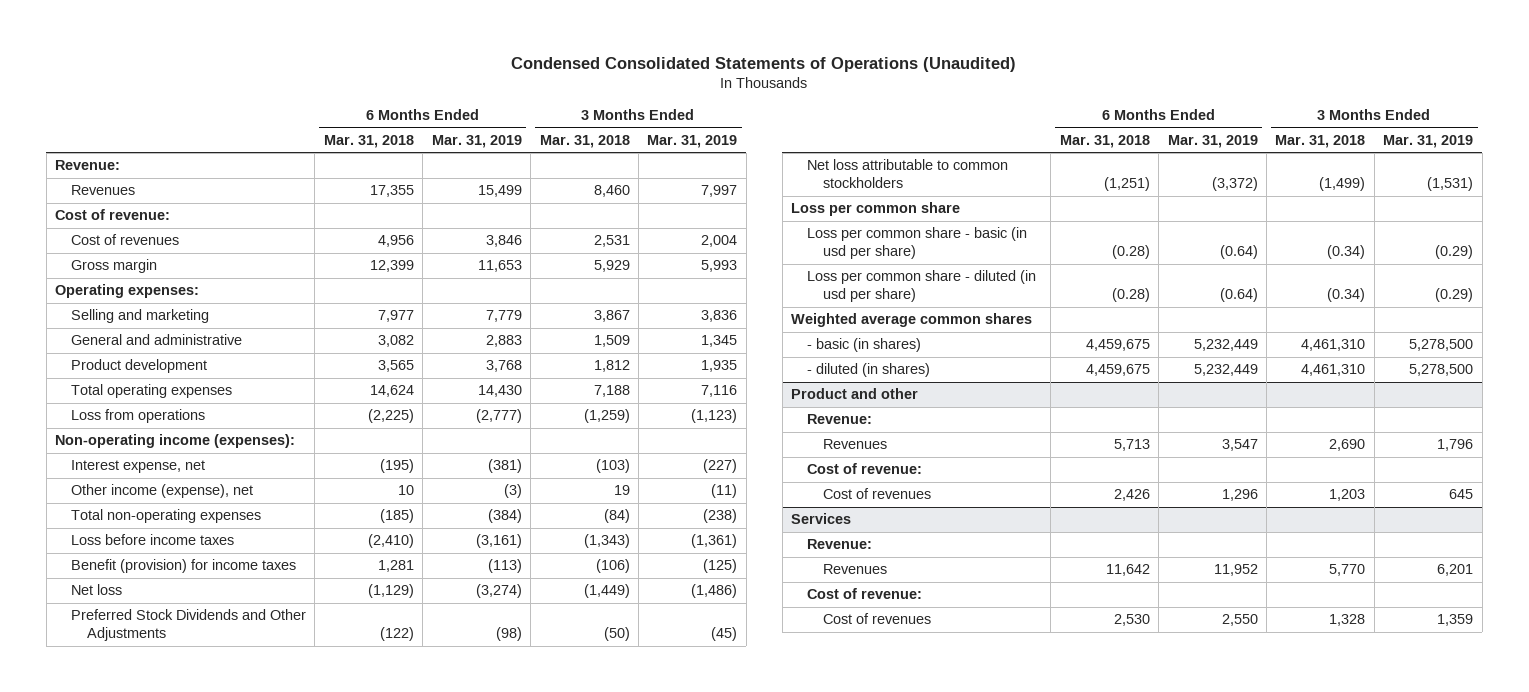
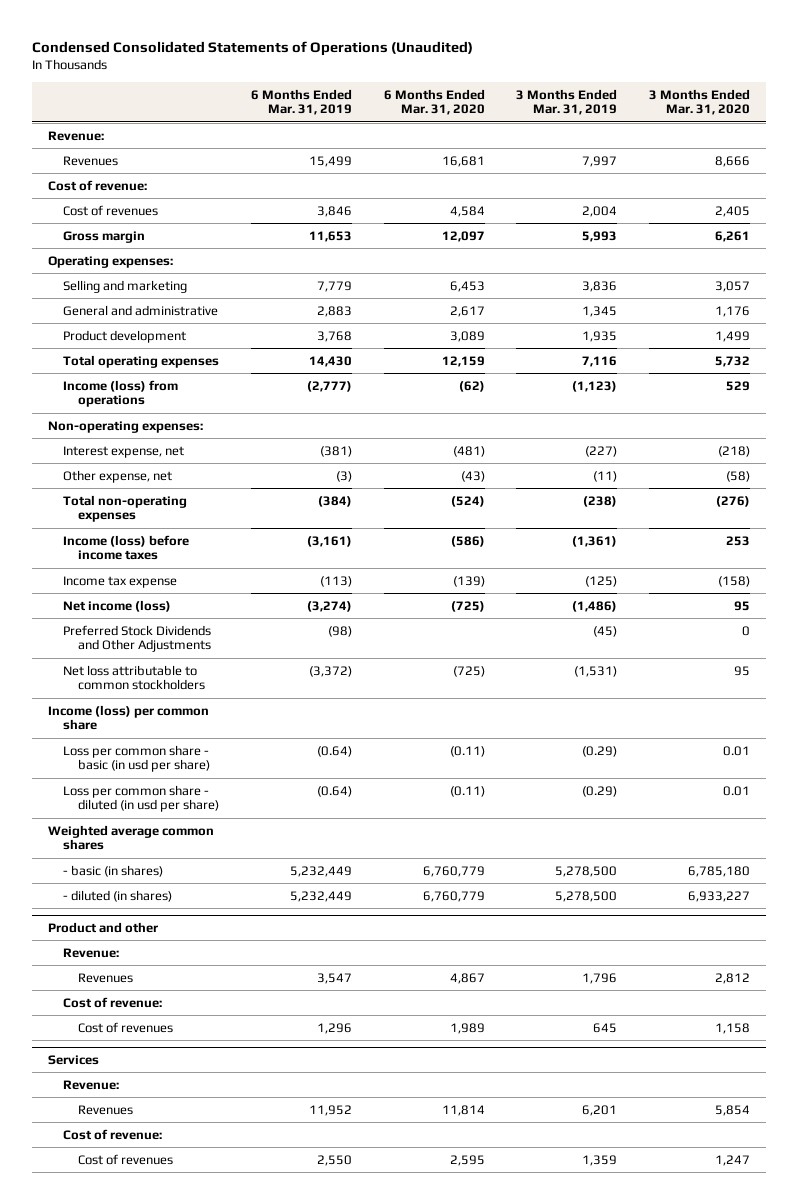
[323,134,414,148] Mar. 31, 2018 -> none
[539,134,630,148] Mar. 31, 2018 -> none
none -> [383,88,485,116] 6 Months Ended Mar. 31, 2020
none -> [649,88,751,116] 3 Months Ended Mar. 31, 2020
[70,409,205,424] Loss from operations -> [63,379,179,408] Income (loss) from operations
[55,434,296,449] Non-operating income (expenses): -> [48,420,204,433] Non-operating expenses:
[70,484,253,499] Other income (expense), net -> [63,469,173,483] Other expense, net
[70,534,234,546] Loss before income taxes -> [63,534,190,561] Income (loss) before income taxes
[70,559,296,574] Benefit (provision) for income taxes -> [63,575,178,588] Income tax expense
[70,584,122,596] Net loss -> [63,599,172,612] Net income (loss)
[791,202,961,217] Loss per common share -> [48,704,210,731] Income (loss) per common share

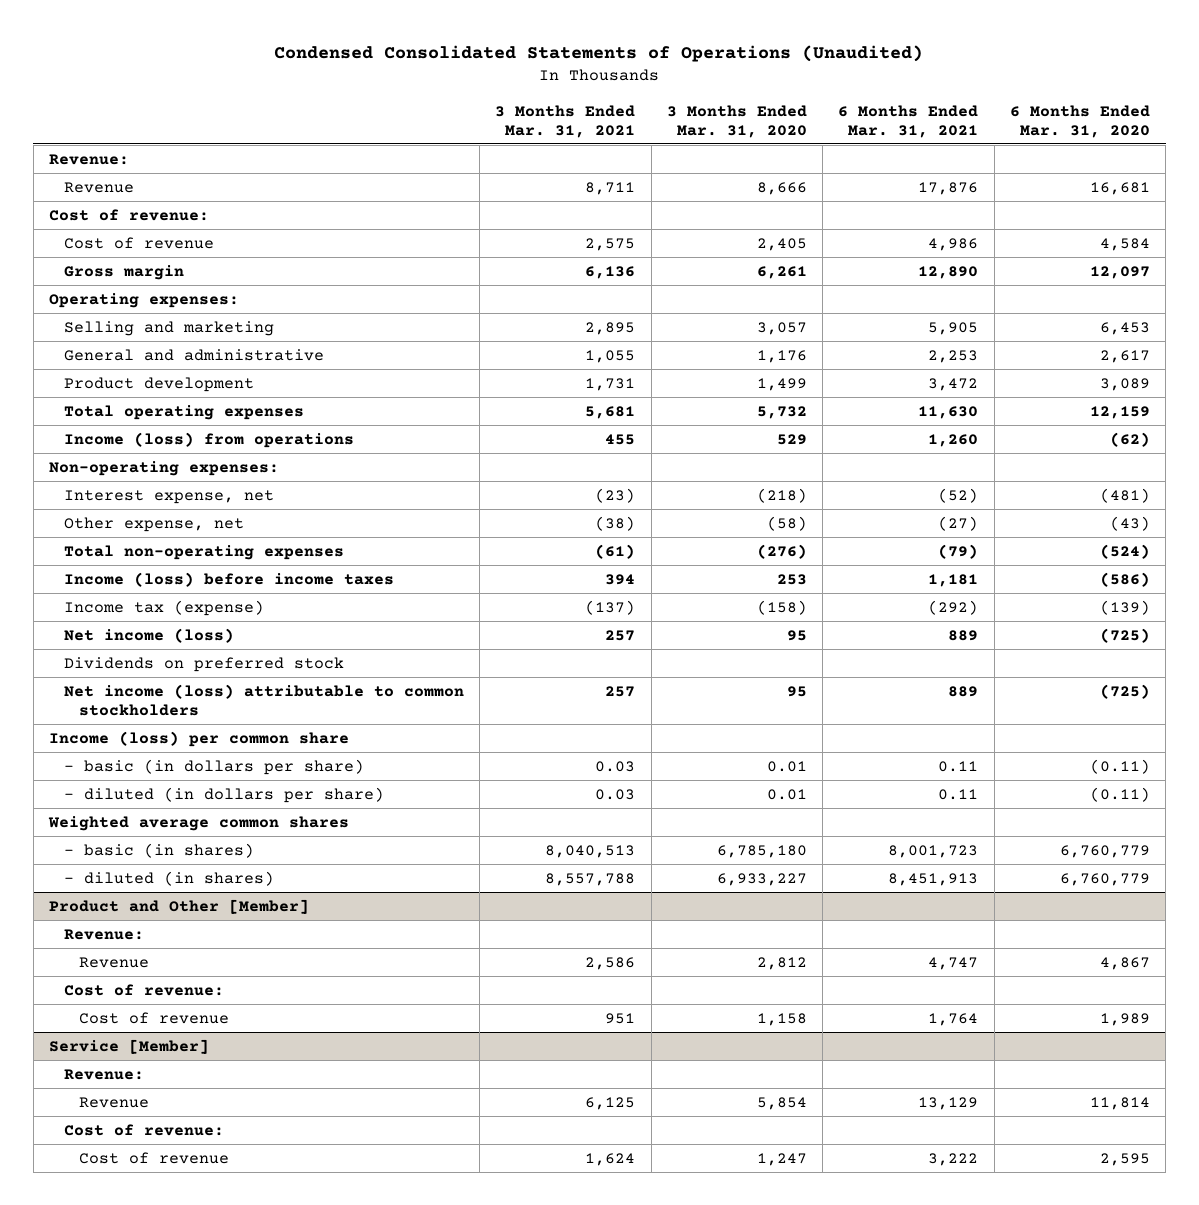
[250,88,352,116] 6 Months Ended Mar. 31, 2019 -> none
[516,88,618,116] 3 Months Ended Mar. 31, 2019 -> none
none -> [495,104,636,138] 3 Months Ended Mar. 31, 2021
none -> [838,104,979,138] 6 Months Ended Mar. 31, 2021
[63,155,119,166] Revenues -> [63,181,134,193] Revenue
[63,204,159,216] Cost of revenues -> [63,236,214,249] Cost of revenue
[63,575,178,588] Income tax expense -> [63,599,264,616] Income tax (expense)
[63,624,212,653] Preferred Stock Dividends and Other Adjustments -> none
none -> [63,656,344,672] Dividends on preferred stock
[63,664,206,691] Net loss attributable to common stockholders -> [63,683,464,716] Net income (loss) attributable to common stockholders
[63,744,211,773] Loss per common share - basic (in usd per share) -> [63,758,364,775] - basic (in dollars per share)
[63,784,220,813] Loss per common share - diluted (in usd per share) -> [63,786,384,803] - diluted (in dollars per share)
[48,921,159,933] Product and other -> [48,898,309,914] Product and Other [Member]
[78,972,134,983] Revenues -> [79,956,150,968] Revenue
[78,1021,174,1033] Cost of revenues -> [79,1011,230,1024] Cost of revenue
[48,1054,100,1065] Services -> [48,1038,209,1054] Service [Member]
[78,1104,134,1115] Revenues -> [79,1096,150,1108] Revenue
[78,1153,174,1165] Cost of revenues -> [79,1151,230,1164] Cost of revenue

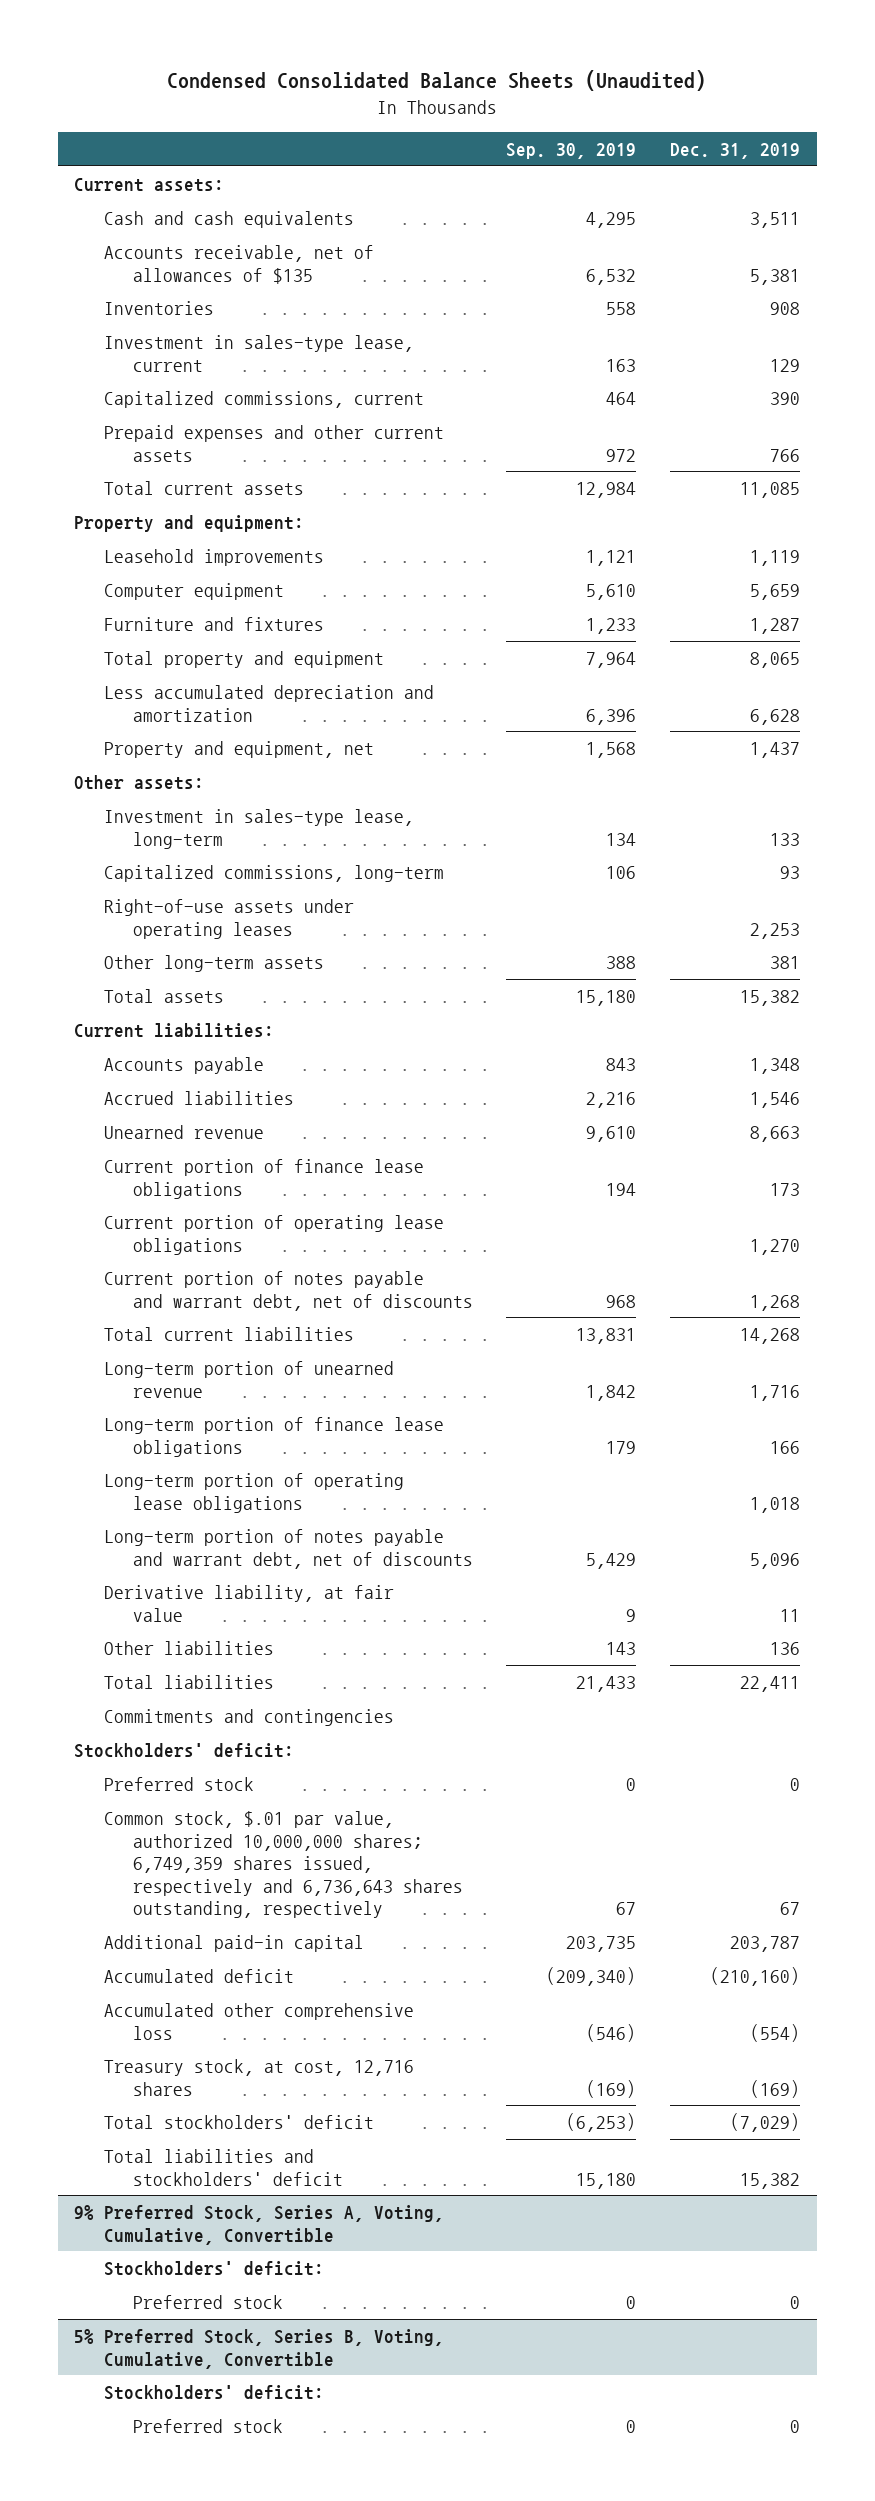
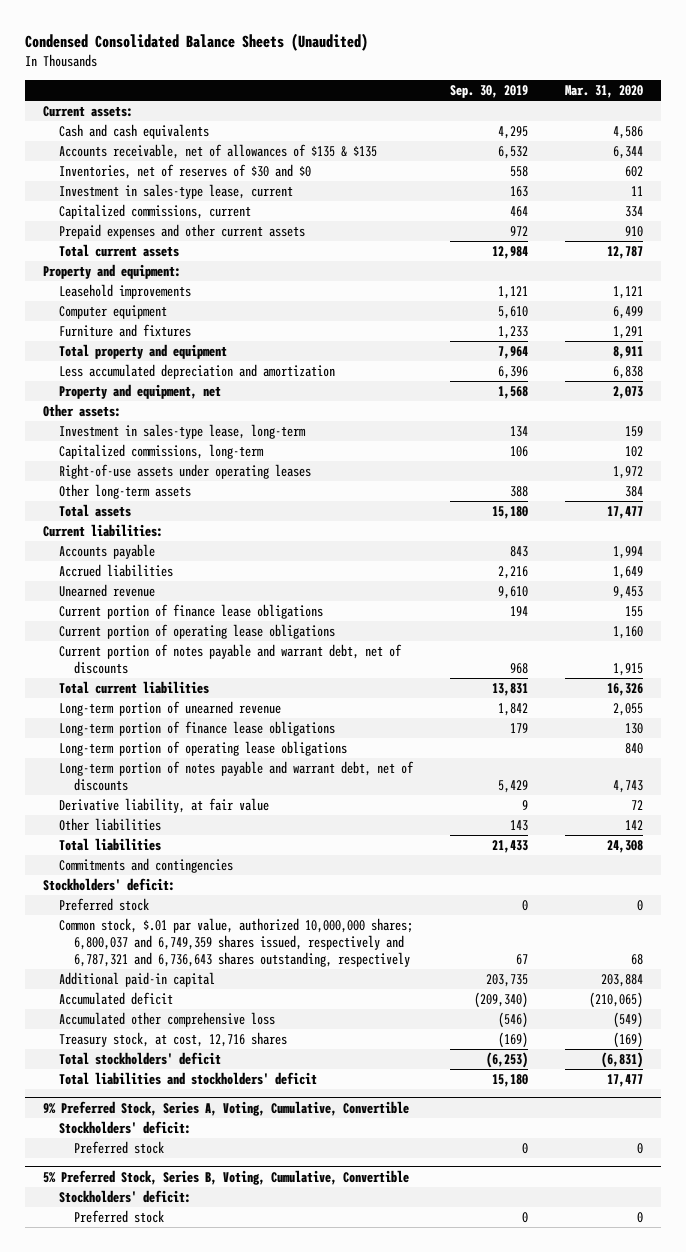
[670,142,801,159] Dec. 31, 2019 -> none
none -> [564,84,643,98] Mar. 31, 2020
[103,244,374,284] Accounts receivable, net of allowances of $135 -> [58,144,377,160] Accounts receivable, net of allowances of $135 & $135
[103,300,214,315] Inventories -> [58,164,311,180] Inventories, net of reserves of $30 and $0
[103,1810,463,1919] Common stock, $.01 par value, authorized 10,000,000 shares; 6,749,359 shares issued, respectively and 6,736,643 shares outstanding, respectively -> [58,918,413,968] Common stock, $.01 par value, authorized 10,000,000 shares; 6,800,037 and 6,749,359 shares issued, respectively and 6,787,321 and 6,736,643 shares outstanding, respectively

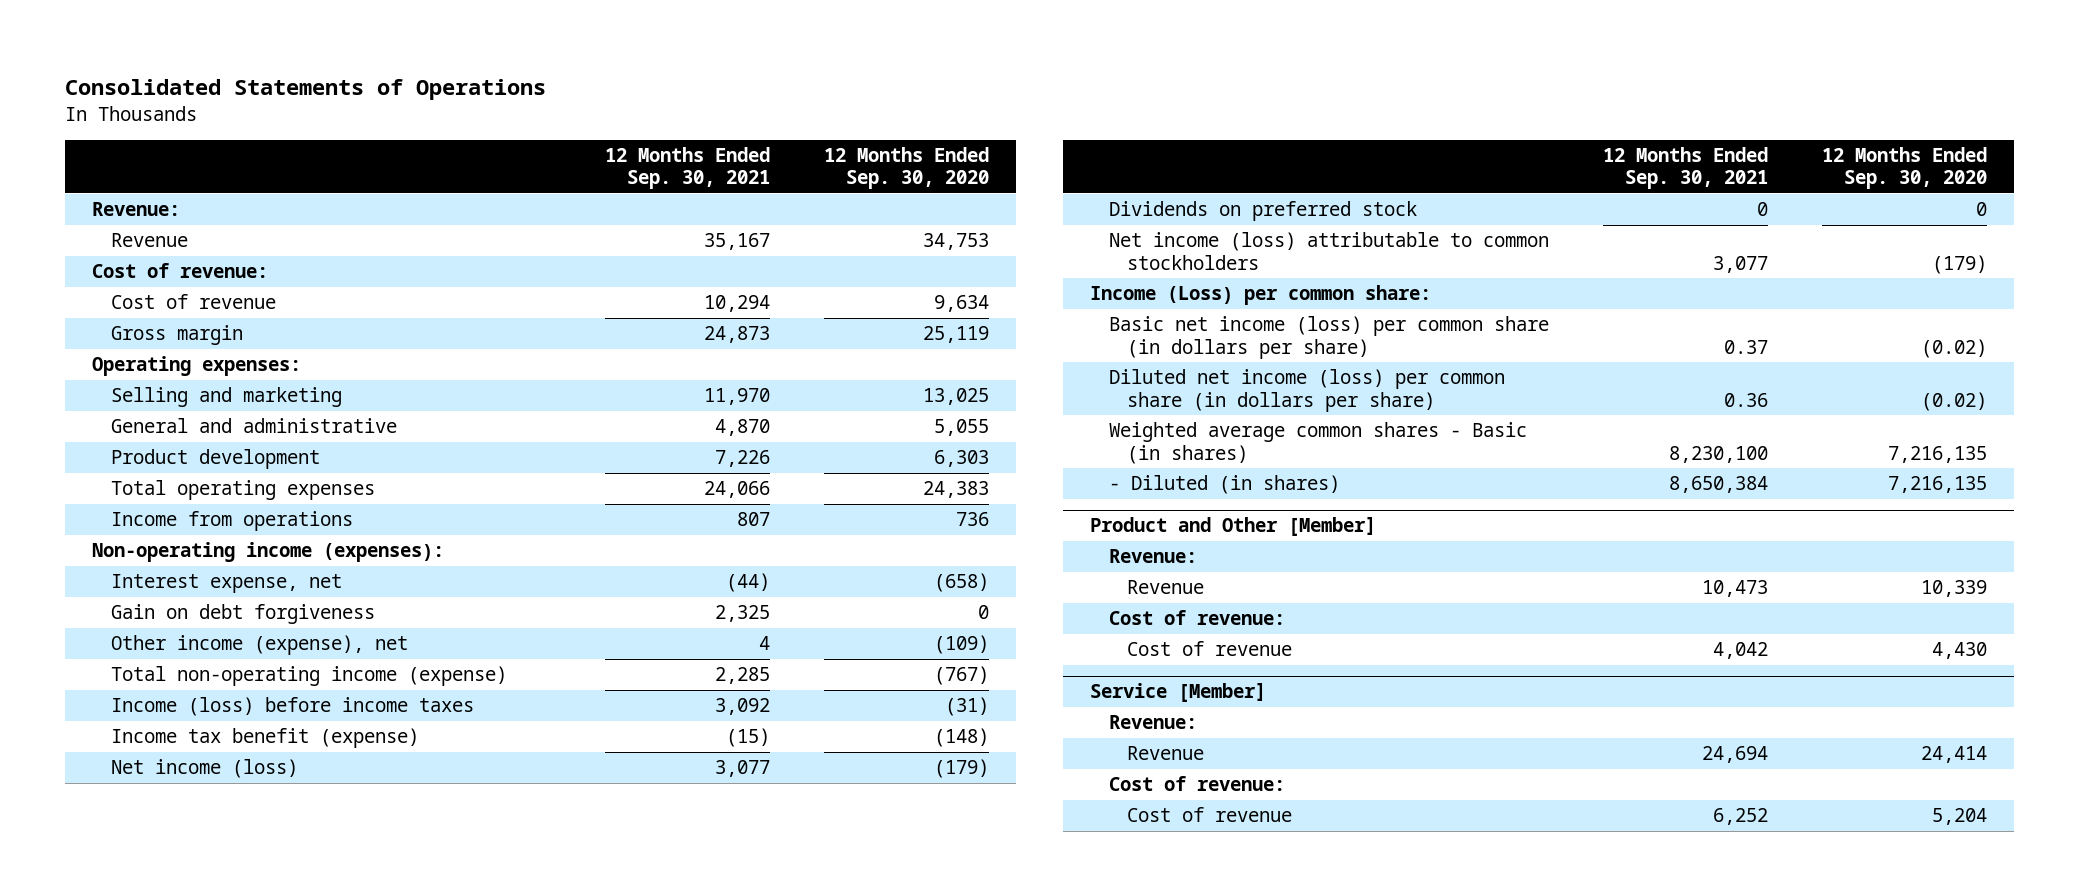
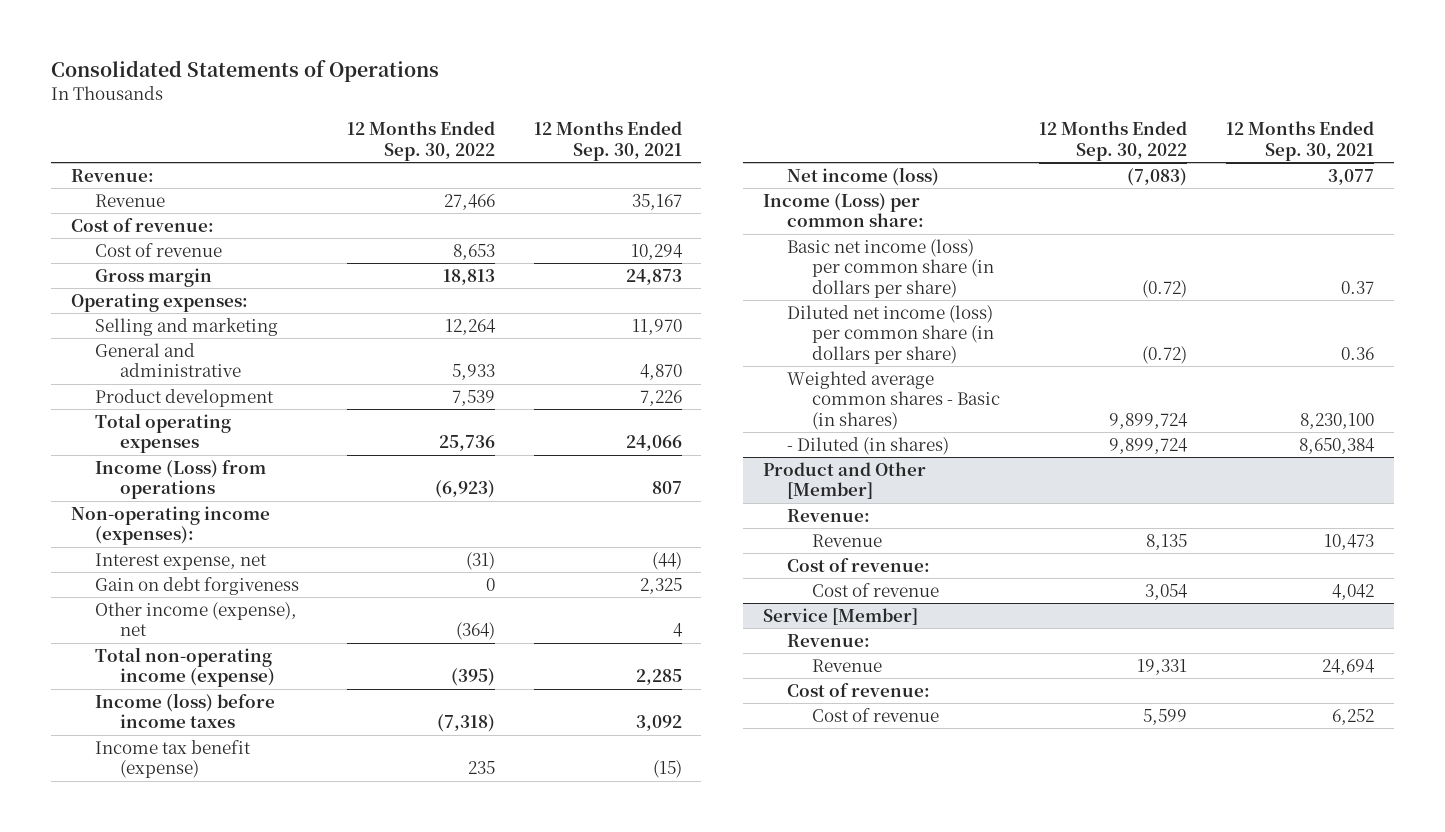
[823,147,989,190] 12 Months Ended Sep. 30, 2020 -> none
none -> [346,121,495,162] 12 Months Ended Sep. 30, 2022
[110,511,353,532] Income from operations -> [95,459,267,500] Income (Loss) from operations
[1108,201,1417,222] Dividends on preferred stock -> none
[1108,232,1549,270] Net income (loss) attributable to common stockholders -> none

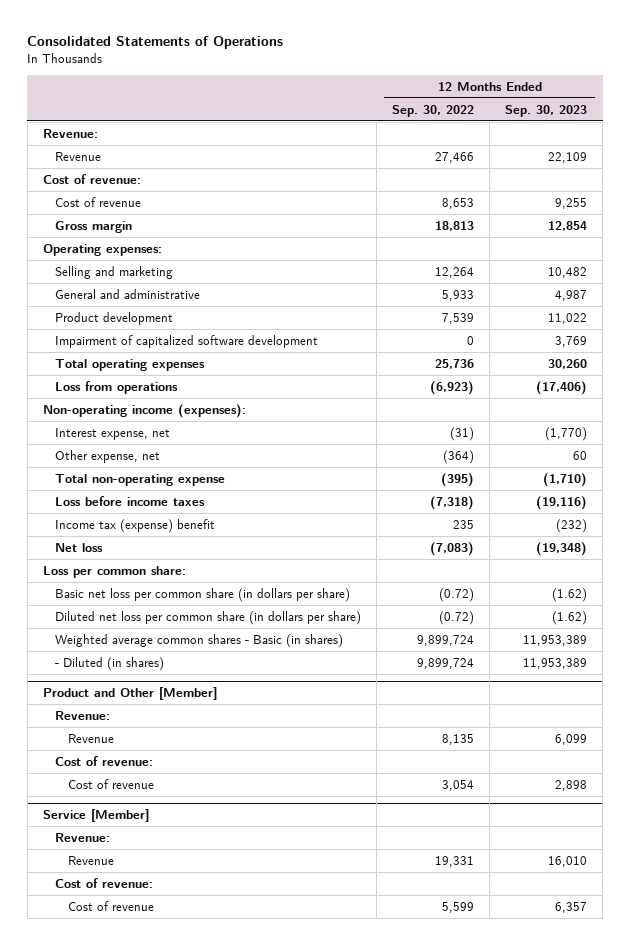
[533,121,682,162] 12 Months Ended Sep. 30, 2021 -> none
none -> [505,104,588,117] Sep. 30, 2023
none -> [55,334,319,348] Impairment of capitalized software development
[95,459,267,500] Income (Loss) from operations -> [55,380,179,394] Loss from operations
[95,576,300,595] Gain on debt forgiveness -> none
[95,601,298,637] Other income (expense), net -> [55,449,161,463] Other expense, net
[95,646,275,688] Total non-operating income (expense) -> [55,473,226,486] Total non-operating expense
[95,692,276,729] Income (loss) before income taxes -> [55,495,206,506] Loss before income taxes
[95,739,252,779] Income tax benefit (expense) -> [55,518,216,533] Income tax (expense) benefit
[787,166,940,186] Net income (loss) -> [55,542,104,552] Net loss
[762,192,925,228] Income (Loss) per common share: -> [42,565,186,578] Loss per common share:
[787,238,995,299] Basic net income (loss) per common share (in dollars per share) -> [55,587,351,602] Basic net loss per common share (in dollars per share)
[787,304,995,365] Diluted net income (loss) per common share (in dollars per share) -> [55,610,362,625] Diluted net loss per common share (in dollars per share)

